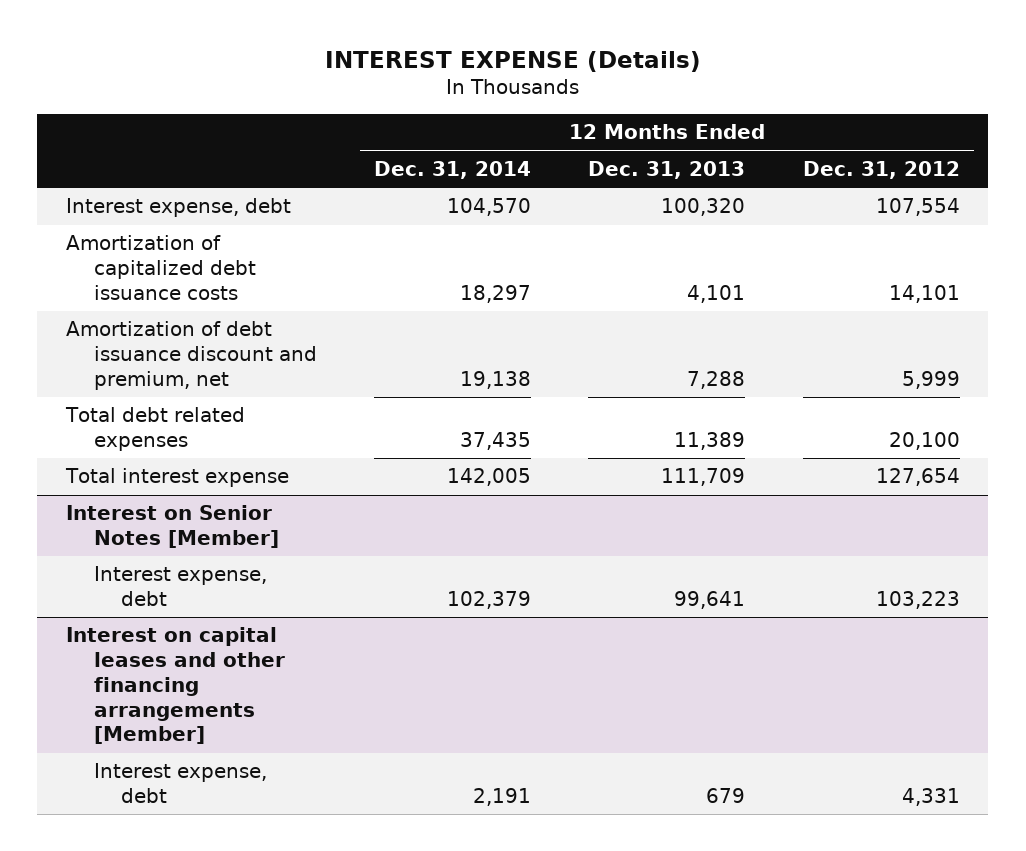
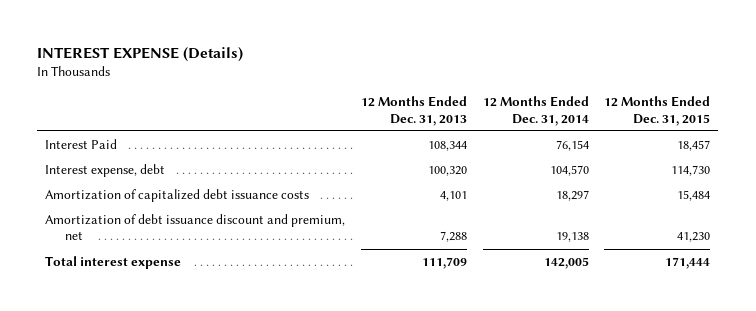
[802,160,960,179] Dec. 31, 2012 -> none
none -> [604,96,711,126] 12 Months Ended Dec. 31, 2015
none -> [45,138,118,149] Interest Paid
[64,407,245,452] Total debt related expenses -> none
[65,505,279,549] Interest on Senior Notes [Member] -> none
[93,566,267,607] Interest expense, debt -> none
[65,627,285,745] Interest on capital leases and other financing arrangements [Member] -> none
[93,763,267,804] Interest expense, debt -> none

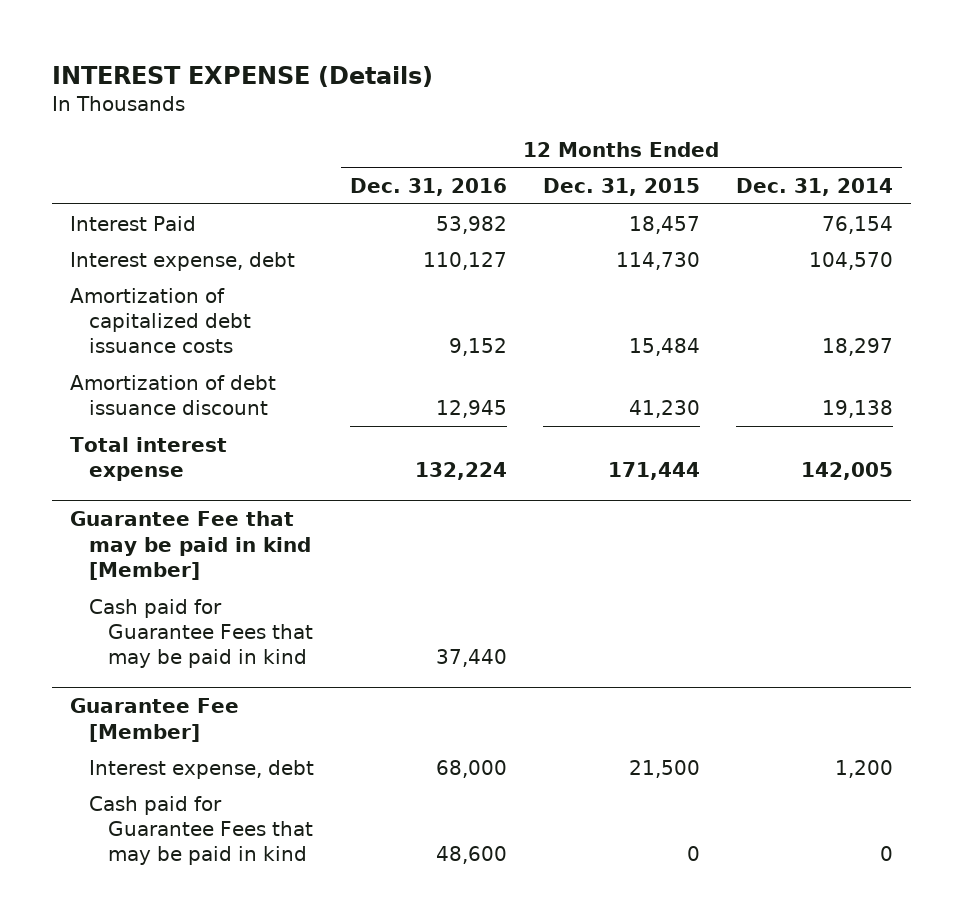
[360,96,467,126] 12 Months Ended Dec. 31, 2013 -> none
none -> [349,177,507,196] Dec. 31, 2016
[45,213,346,241] Amortization of debt issuance discount and premium, net -> [70,374,277,415] Amortization of debt issuance discount
none -> [70,511,311,580] Guarantee Fee that may be paid in kind [Member]
none -> [88,598,313,669] Cash paid for Guarantee Fees that may be paid in kind
none -> [70,698,240,742] Guarantee Fee [Member]
none -> [88,759,314,779] Interest expense, debt
none -> [88,795,313,866] Cash paid for Guarantee Fees that may be paid in kind

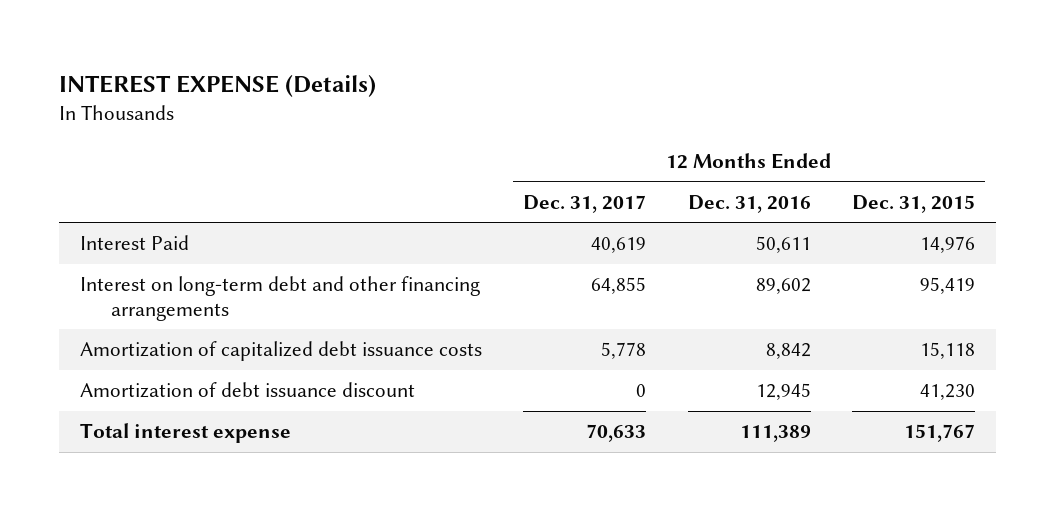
[735,177,893,196] Dec. 31, 2014 -> none
none -> [523,194,647,213] Dec. 31, 2017
[435,215,507,234] 53,982 -> [755,236,811,254] 50,611
[628,215,700,234] 18,457 -> [919,236,975,254] 14,976
[70,251,296,271] Interest expense, debt -> [79,276,480,321] Interest on long-term debt and other financing arrangements
[422,251,507,270] 110,127 -> [755,278,811,295] 89,602
[615,251,700,270] 114,730 -> [919,277,975,295] 95,419
[448,338,507,357] 9,152 -> [765,343,811,360] 8,842
[628,338,700,357] 15,484 -> [919,342,975,360] 15,118
[70,511,311,580] Guarantee Fee that may be paid in kind [Member] -> none
[88,598,313,669] Cash paid for Guarantee Fees that may be paid in kind -> none
[70,698,240,742] Guarantee Fee [Member] -> none
[88,759,314,779] Interest expense, debt -> none
[88,795,313,866] Cash paid for Guarantee Fees that may be paid in kind -> none
[414,461,507,480] 132,224 -> [739,425,811,443] 111,389
[607,461,700,480] 171,444 -> [903,424,975,443] 151,767

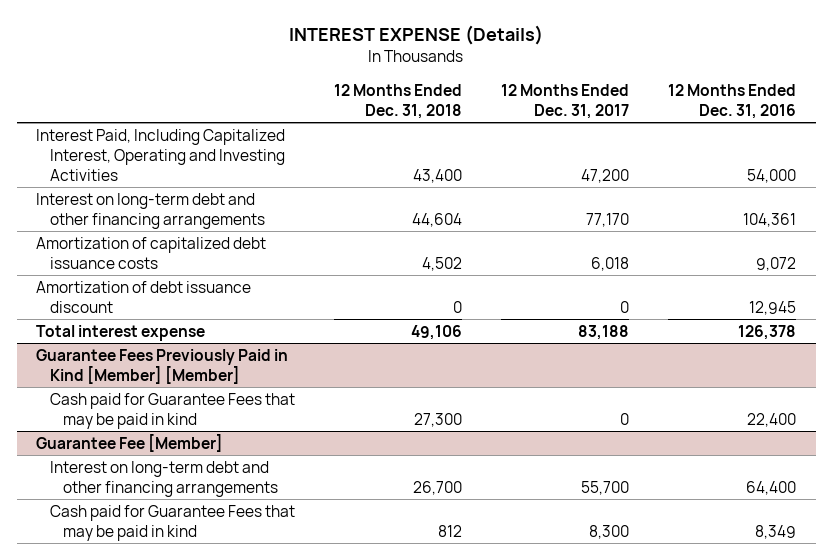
[851,194,975,213] Dec. 31, 2015 -> none
none -> [333,83,462,119] 12 Months Ended Dec. 31, 2018
[79,235,189,251] Interest Paid -> [36,128,286,181] Interest Paid, Including Capitalized Interest, Operating and Investing Activities
[591,237,647,254] 40,619 -> [580,168,629,183] 47,200
[755,236,811,254] 50,611 -> [747,168,797,183] 54,000
[591,277,647,295] 64,855 -> [585,212,629,227] 77,170
[755,278,811,295] 89,602 -> [743,212,797,227] 104,361
[601,342,647,360] 5,778 -> [590,256,629,271] 6,018
[765,343,811,360] 8,842 -> [756,256,797,271] 9,072
[586,424,647,443] 70,633 -> [577,324,629,340] 83,188
[739,425,811,443] 111,389 -> [738,324,797,340] 126,378
none -> [36,348,289,384] Guarantee Fees Previously Paid in Kind [Member] [Member]
none -> [49,392,295,429] Cash paid for Guarantee Fees that may be paid in kind
none -> [36,433,224,452] Guarantee Fee [Member]
none -> [49,460,279,497] Interest on long-term debt and other financing arrangements
none -> [49,504,295,541] Cash paid for Guarantee Fees that may be paid in kind

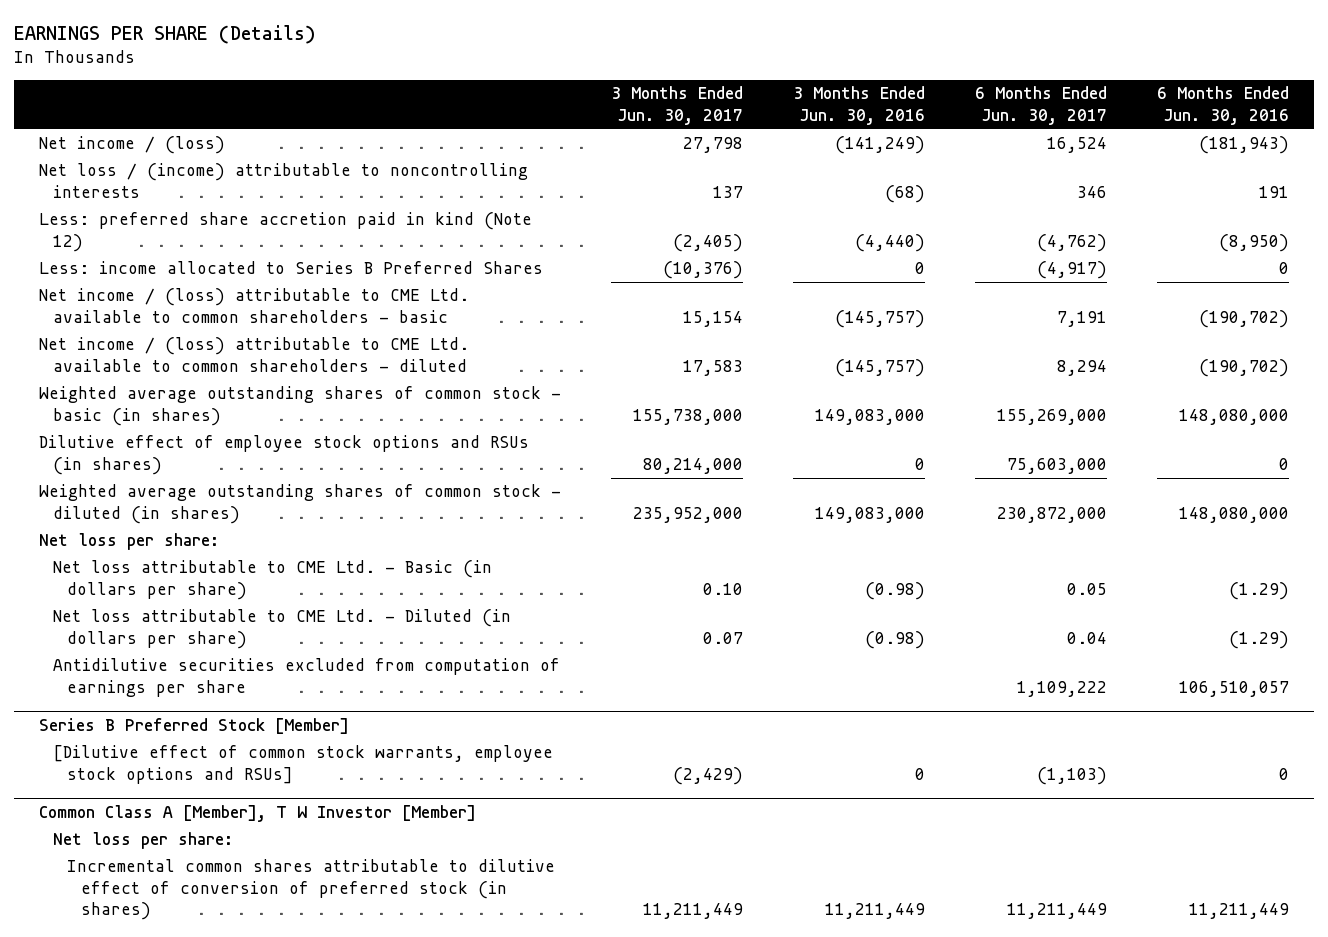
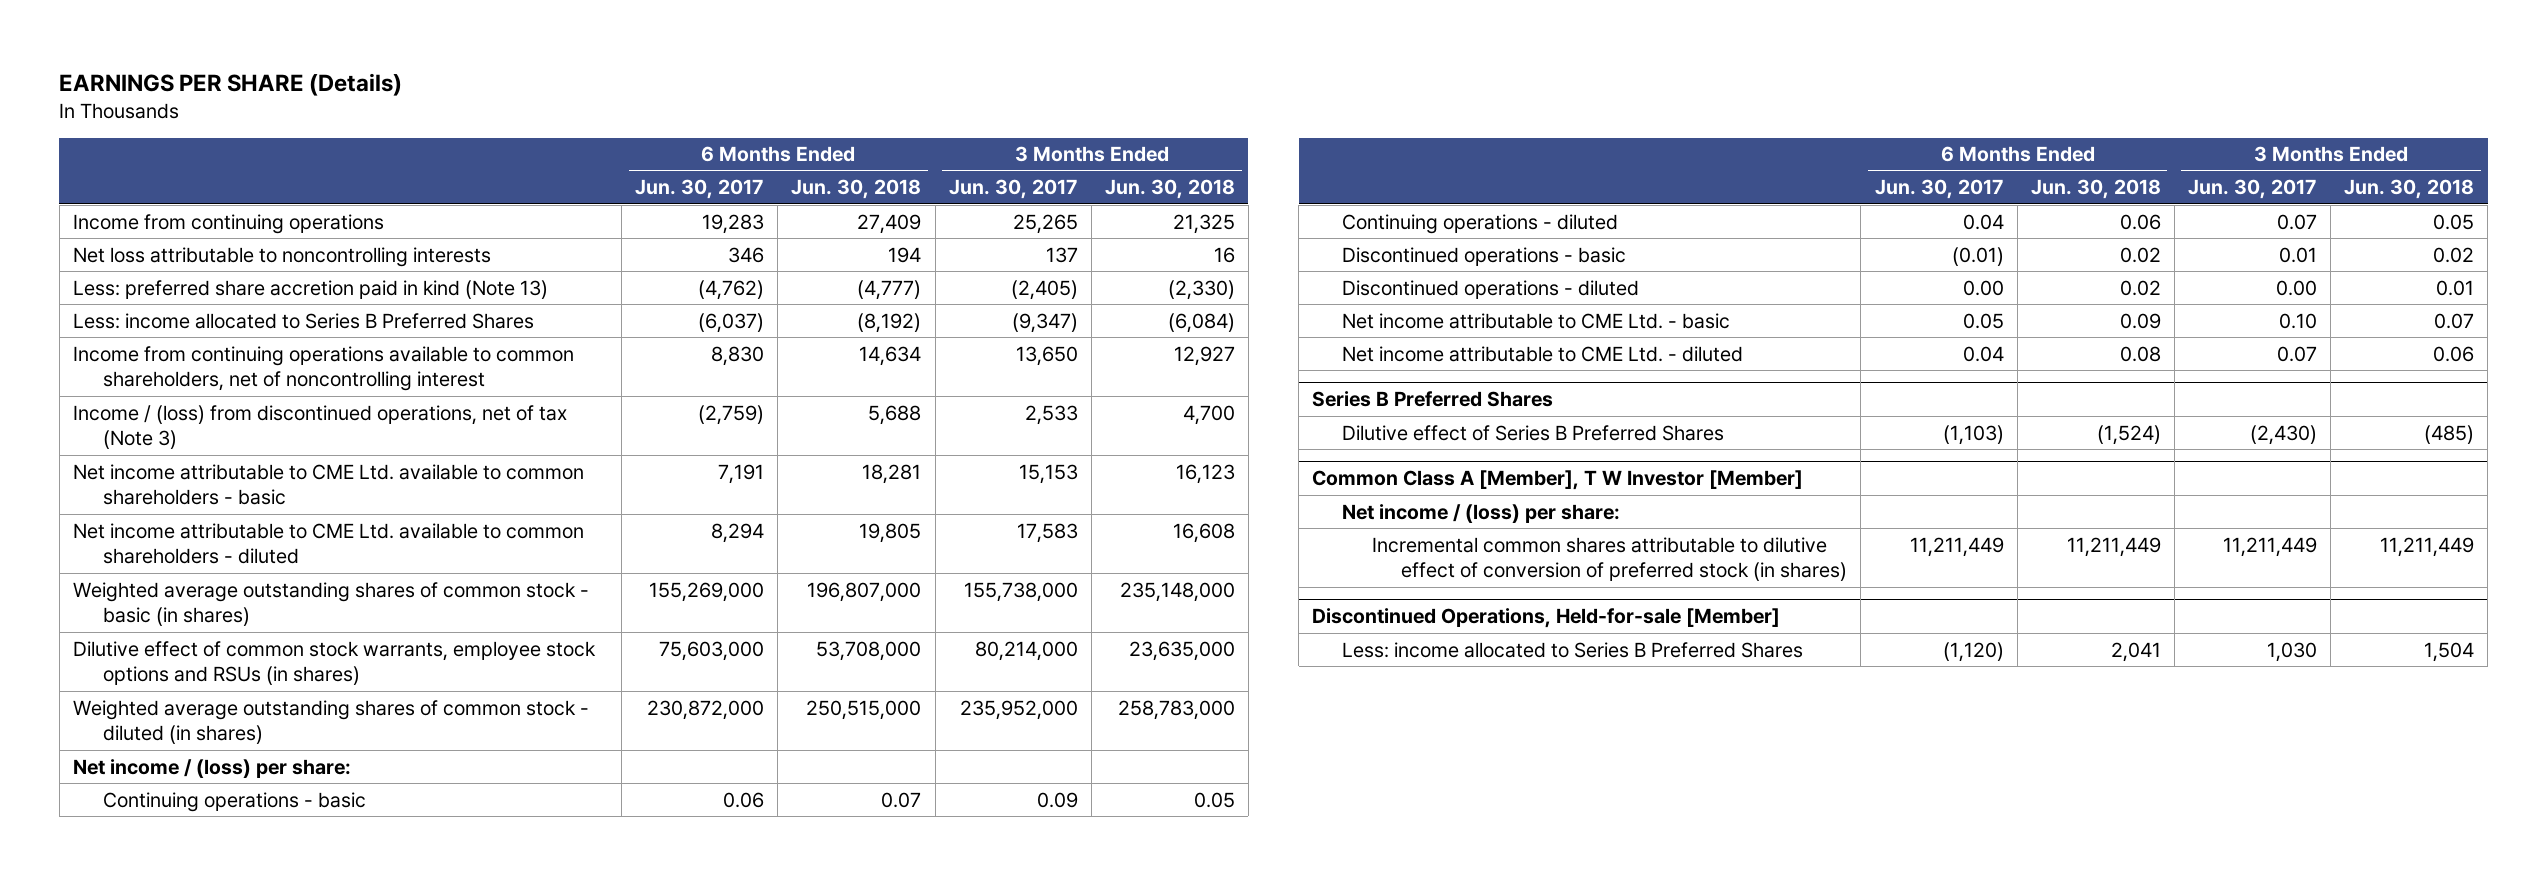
[793,86,926,125] 3 Months Ended Jun. 30, 2016 -> none
[1157,86,1290,125] 6 Months Ended Jun. 30, 2016 -> none
none -> [791,179,922,200] Jun. 30, 2018
none -> [1104,179,1235,200] Jun. 30, 2018
[38,136,225,155] Net income / (loss) -> none
none -> [72,213,384,234] Income from continuing operations
[38,163,528,198] Net loss / (income) attributable to noncontrolling interests -> [72,246,491,267] Net loss attributable to noncontrolling interests
[38,212,532,252] Less: preferred share accretion paid in kind (Note 12) -> [72,279,548,299] Less: preferred share accretion paid in kind (Note 13)
[662,261,743,280] (10,376) -> [1011,312,1078,333] (9,347)
[1037,261,1108,280] (4,917) -> [698,312,765,333] (6,037)
none -> [72,345,574,392] Income from continuing operations available to common shareholders, net of noncontrolling interest
none -> [72,404,567,450] Income / (loss) from discontinued operations, net of tax (Note 3)
[38,288,469,323] Net income / (loss) attributable to CME Ltd. available to common shareholders - basic -> [72,463,584,506] Net income attributable to CME Ltd. available to common shareholders - basic
[682,310,743,327] 15,154 -> [1018,463,1078,484] 15,153
[38,337,469,372] Net income / (loss) attributable to CME Ltd. available to common shareholders - diluted -> [72,522,584,565] Net income attributable to CME Ltd. available to common shareholders - diluted
[38,435,529,475] Dilutive effect of employee stock options and RSUs (in shares) -> [72,640,596,686] Dilutive effect of common stock warrants, employee stock options and RSUs (in shares)
[53,658,561,697] Antidilutive securities excluded from computation of earnings per share -> none
[38,533,219,551] Net loss per share: -> [72,758,351,778] Net income / (loss) per share:
none -> [102,791,366,812] Continuing operations - basic
none -> [1341,213,1618,234] Continuing operations - diluted
none -> [1341,246,1626,266] Discontinued operations - basic
none -> [1341,279,1639,299] Discontinued operations - diluted
[53,560,493,600] Net loss attributable to CME Ltd. - Basic (in dollars per share) -> [1341,312,1730,329] Net income attributable to CME Ltd. - basic
[53,609,512,649] Net loss attributable to CME Ltd. - Diluted (in dollars per share) -> [1341,345,1743,362] Net income attributable to CME Ltd. - diluted
[38,718,349,735] Series B Preferred Stock [Member] -> [1312,391,1554,408] Series B Preferred Shares
[53,745,554,784] [Dilutive effect of common stock warrants, employee stock options and RSUs] -> [1341,424,1724,441] Dilutive effect of Series B Preferred Shares
[672,766,743,785] (2,429) -> [2249,424,2317,445] (2,430)
[53,832,234,850] Net loss per share: -> [1341,503,1620,523] Net income / (loss) per share:
none -> [1312,608,1781,629] Discontinued Operations, Held-for-sale [Member]
none -> [1341,641,1803,658] Less: income allocated to Series B Preferred Shares

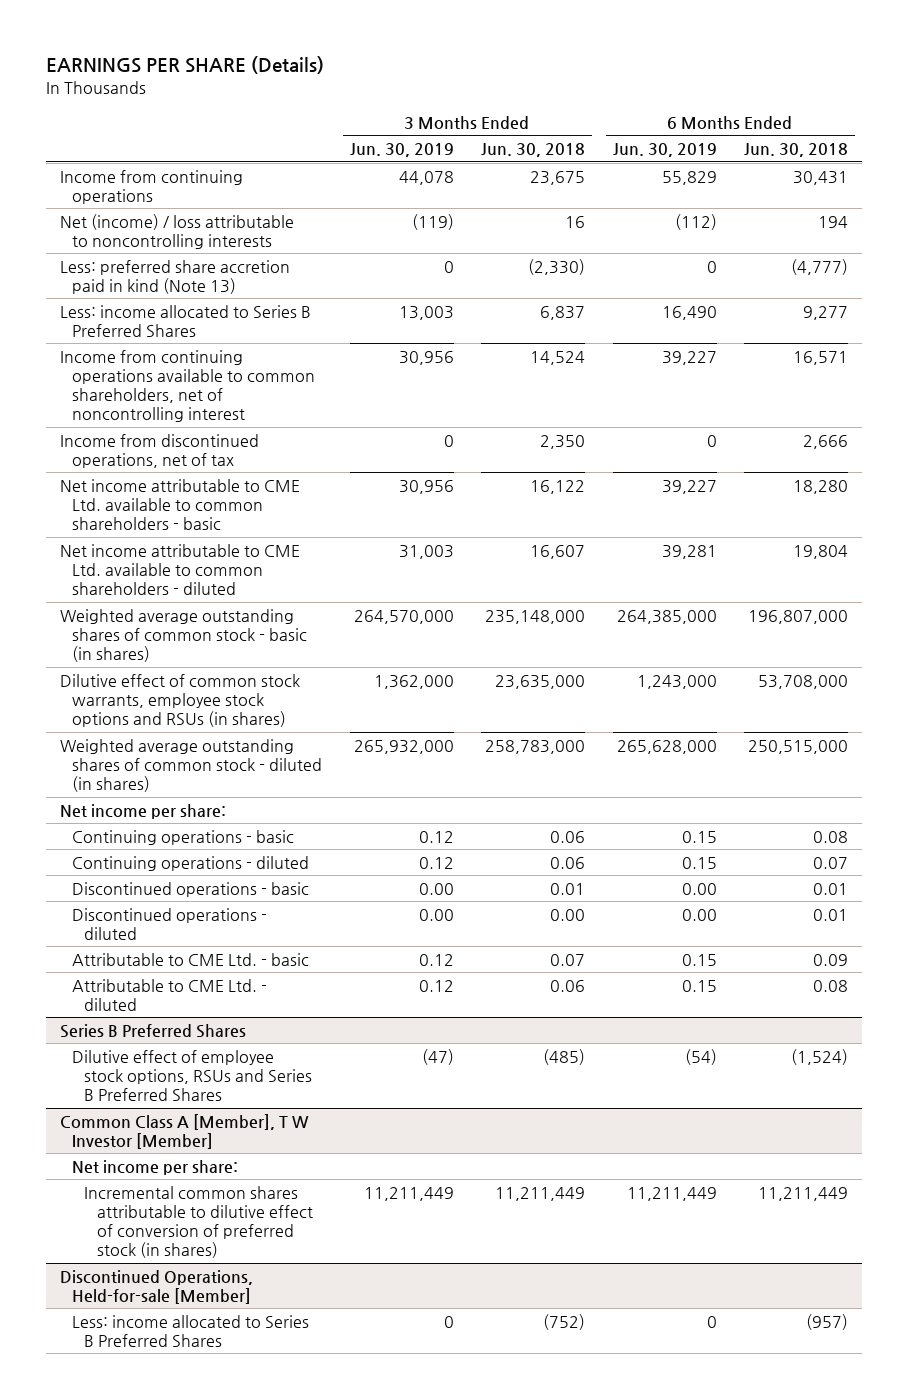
[635,179,765,200] Jun. 30, 2017 -> none
[948,179,1078,200] Jun. 30, 2017 -> none
none -> [349,143,454,158] Jun. 30, 2019
none -> [612,143,717,158] Jun. 30, 2019
[857,213,922,234] 27,409 -> [793,170,849,185] 30,431
[1172,213,1235,234] 21,325 -> [530,170,586,185] 23,675
[72,246,491,267] Net loss attributable to noncontrolling interests -> [59,213,294,249] Net (income) / loss attributable to noncontrolling interests
[857,312,922,333] (8,192) -> [803,305,849,320] 9,277
[1167,312,1235,333] (6,084) -> [540,305,586,320] 6,837
[859,345,922,366] 14,634 -> [793,350,849,365] 16,571
[1173,345,1235,366] 12,927 -> [530,350,586,365] 14,524
[72,404,567,450] Income / (loss) from discontinued operations, net of tax (Note 3) -> [59,433,259,468] Income from discontinued operations, net of tax
[868,404,922,425] 5,688 -> [803,434,849,449] 2,666
[1182,404,1235,425] 4,700 -> [540,434,586,449] 2,350
[862,463,922,484] 18,281 -> [793,479,849,494] 18,280
[1175,463,1235,484] 16,123 -> [530,479,586,494] 16,122
[859,522,922,543] 19,805 -> [793,544,849,559] 19,804
[1172,522,1235,543] 16,608 -> [530,544,586,559] 16,607
[72,758,351,778] Net income / (loss) per share: -> [59,803,226,819] Net income per share:
[881,791,922,808] 0.07 -> [813,830,849,843] 0.08
[1193,791,1235,808] 0.05 -> [550,830,586,843] 0.06
[2119,213,2161,230] 0.06 -> [813,856,849,869] 0.07
[2432,213,2474,230] 0.05 -> [550,856,586,869] 0.06
[2119,246,2161,263] 0.02 -> [813,882,849,895] 0.01
[2432,246,2474,263] 0.02 -> [550,882,586,895] 0.01
[2119,279,2161,296] 0.02 -> [813,908,849,921] 0.01
[2435,279,2474,296] 0.01 -> [550,908,586,921] 0.00
[1341,312,1730,329] Net income attributable to CME Ltd. - basic -> [72,952,310,966] Attributable to CME Ltd. - basic
[1341,345,1743,362] Net income attributable to CME Ltd. - diluted -> [72,978,268,1011] Attributable to CME Ltd. - diluted
[1341,424,1724,441] Dilutive effect of Series B Preferred Shares -> [72,1049,313,1102] Dilutive effect of employee stock options, RSUs and Series B Preferred Shares
[1341,503,1620,523] Net income / (loss) per share: -> [72,1159,239,1175] Net income per share:
[2110,641,2161,662] 2,041 -> [806,1313,849,1330] (957)
[2423,641,2474,662] 1,504 -> [543,1313,586,1330] (752)

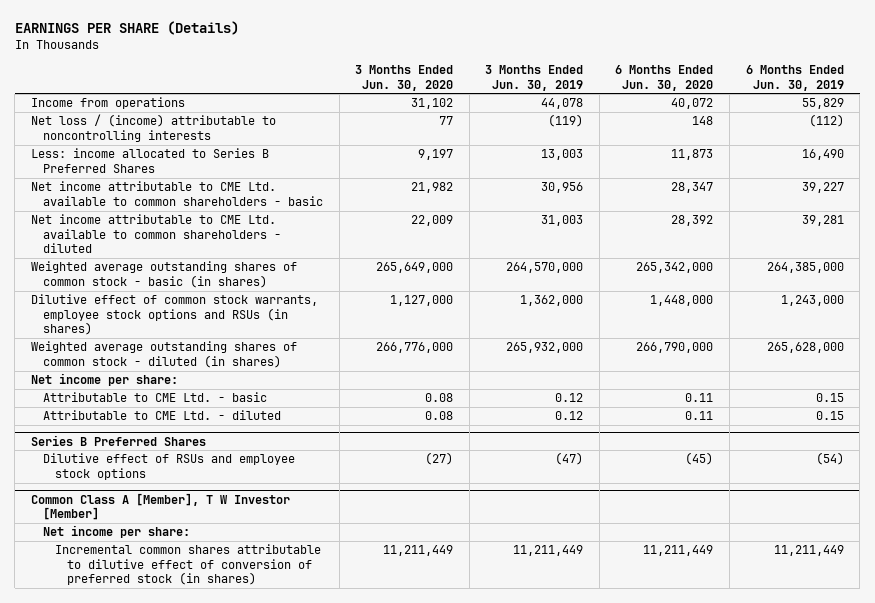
[481,143,586,158] Jun. 30, 2018 -> none
[744,143,849,158] Jun. 30, 2018 -> none
none -> [355,65,454,91] 3 Months Ended Jun. 30, 2020
none -> [615,65,714,91] 6 Months Ended Jun. 30, 2020
[59,259,290,294] Less: preferred share accretion paid in kind (Note 13) -> none
[59,169,243,204] Income from continuing operations -> [31,97,186,110] Income from operations
[59,213,294,249] Net (income) / loss attributable to noncontrolling interests -> [31,114,277,142] Net loss / (income) attributable to noncontrolling interests
[59,349,316,423] Income from continuing operations available to common shareholders, net of noncontrolling interest -> none
[59,433,259,468] Income from discontinued operations, net of tax -> none
[72,829,295,845] Continuing operations - basic -> none
[72,855,310,871] Continuing operations - diluted -> none
[72,881,310,897] Discontinued operations - basic -> none
[72,907,268,940] Discontinued operations - diluted -> none
[72,1049,313,1102] Dilutive effect of employee stock options, RSUs and Series B Preferred Shares -> [43,453,296,480] Dilutive effect of RSUs and employee stock options
[59,1269,253,1304] Discontinued Operations, Held-for-sale [Member] -> none
[72,1314,310,1347] Less: income allocated to Series B Preferred Shares -> none

